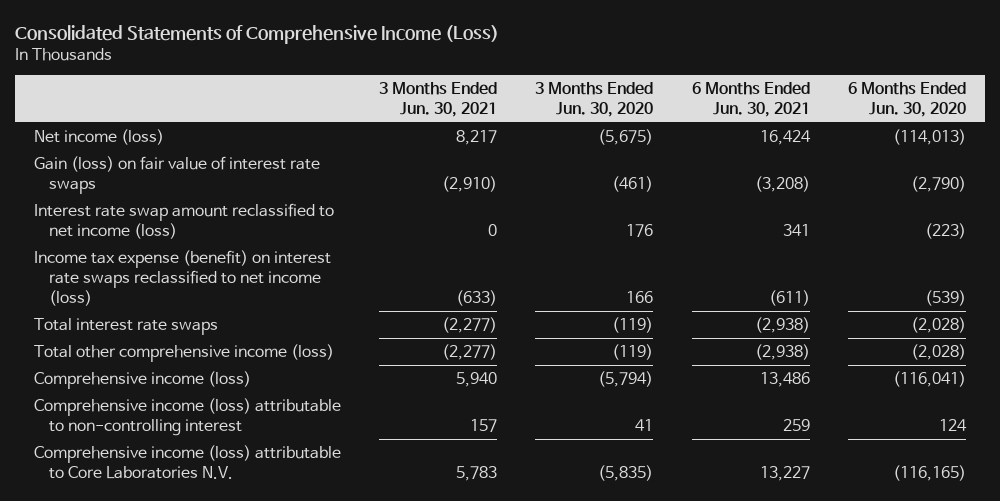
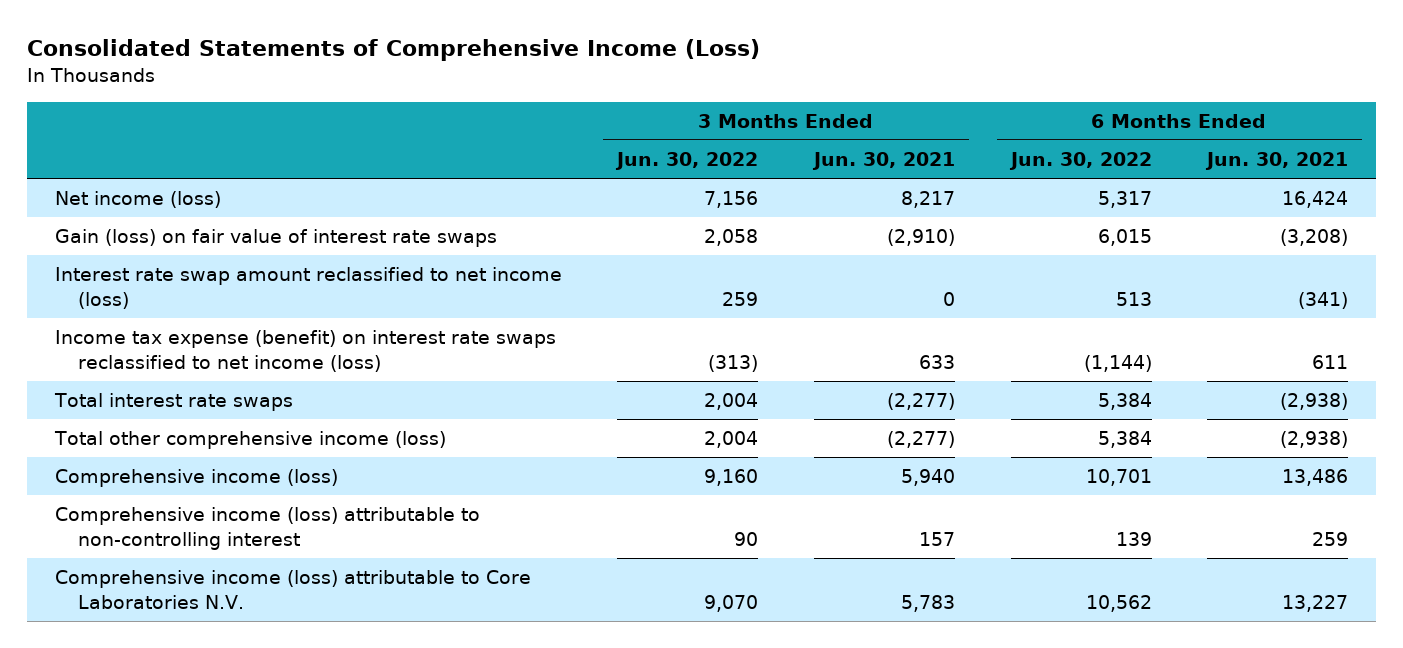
[535,82,654,118] 3 Months Ended Jun. 30, 2020 -> none
[847,82,966,118] 6 Months Ended Jun. 30, 2020 -> none
none -> [615,152,759,171] Jun. 30, 2022
none -> [1008,152,1152,171] Jun. 30, 2022
[782,224,810,237] 341 -> [1298,291,1349,309] (341)
[456,289,498,306] (633) -> [918,354,955,369] 633
[768,289,810,306] (611) -> [1312,354,1349,369] 611

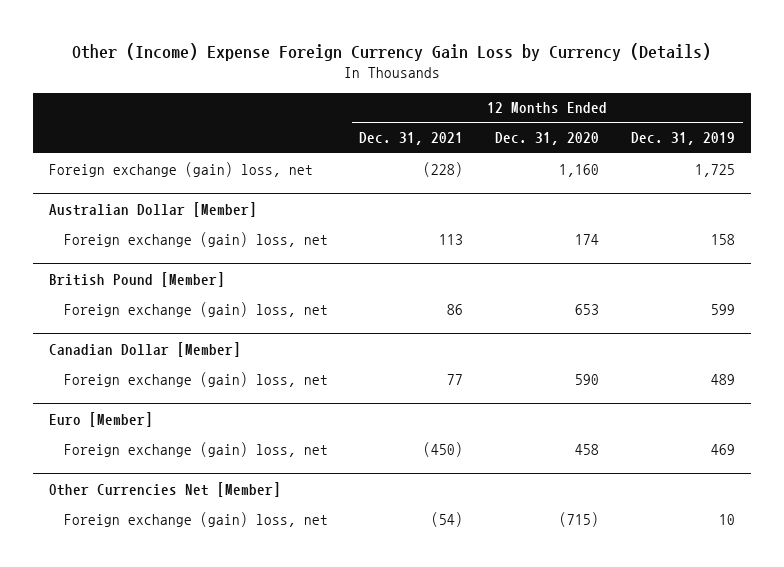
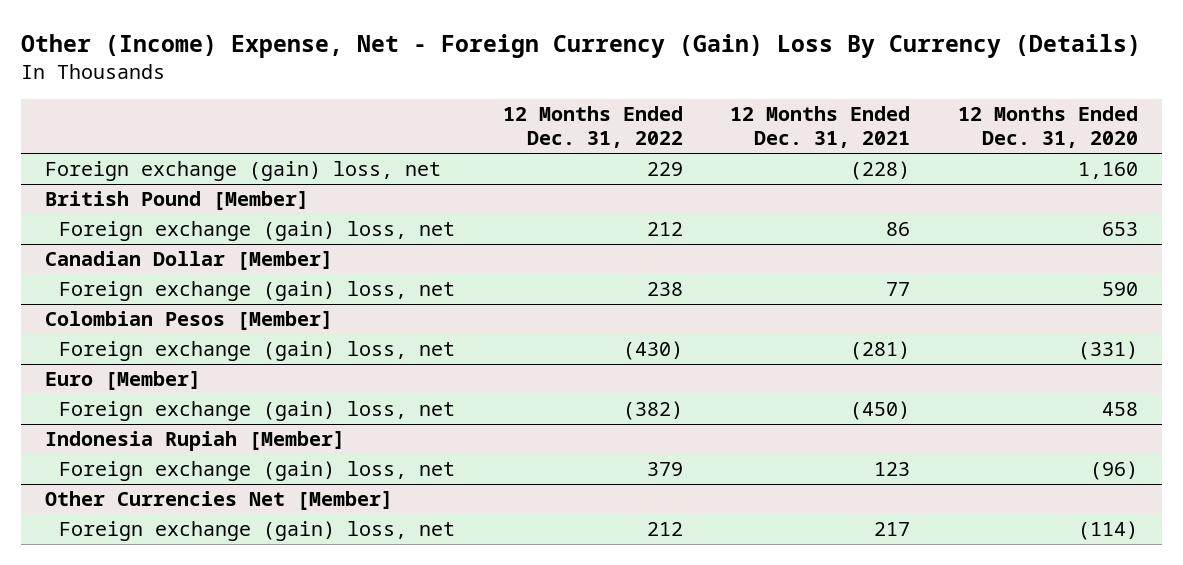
[71,42,711,61] Other (Income) Expense Foreign Currency Gain Loss by Currency (Details) -> [20,33,1141,58] Other (Income) Expense, Net - Foreign Currency (Gain) Loss By Currency (Details)
[630,132,735,146] Dec. 31, 2019 -> none
none -> [502,106,683,149] 12 Months Ended Dec. 31, 2022
[49,201,258,217] Australian Dollar [Member] -> none
[63,231,328,247] Foreign exchange (gain) loss, net -> none
none -> [44,311,333,331] Colombian Pesos [Member]
none -> [59,341,456,362] Foreign exchange (gain) loss, net
none -> [44,431,345,452] Indonesia Rupiah [Member]
none -> [59,461,456,482] Foreign exchange (gain) loss, net
[431,511,464,527] (54) -> [874,522,911,537] 217
[559,511,600,527] (715) -> [1078,521,1139,541] (114)

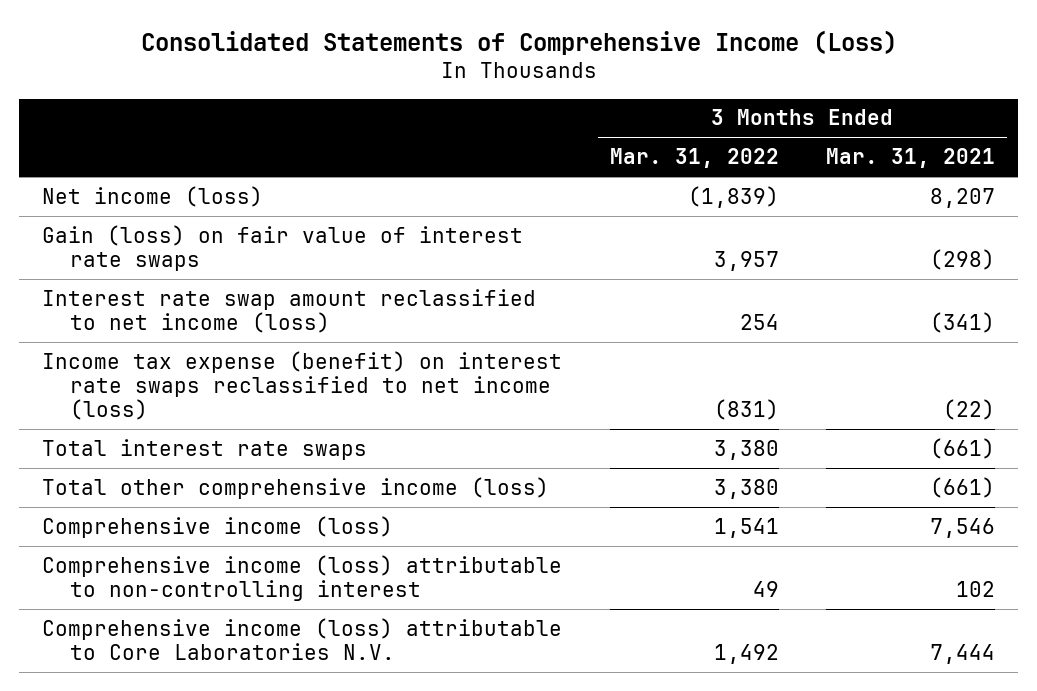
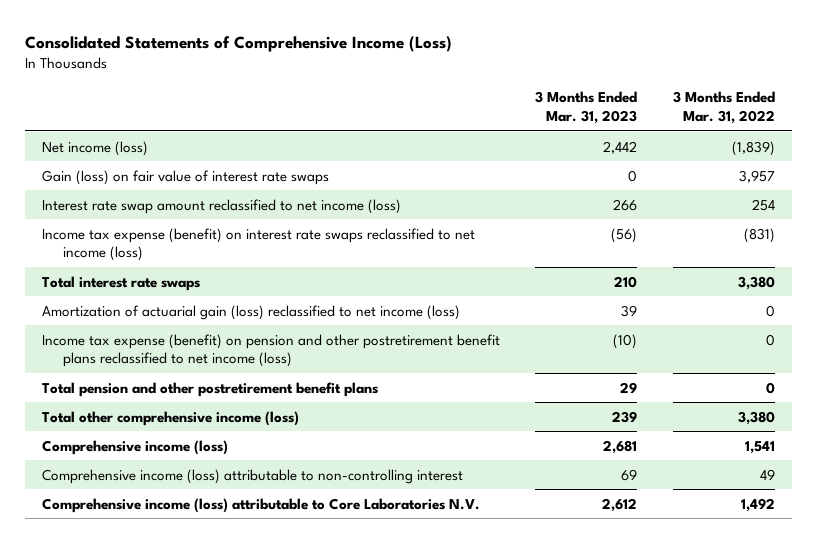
[825,148,995,169] Mar. 31, 2021 -> none
none -> [535,91,638,124] 3 Months Ended Mar. 31, 2023
none -> [42,304,461,320] Amortization of actuarial gain (loss) reclassified to net income (loss)
none -> [42,333,501,368] Income tax expense (benefit) on pension and other postretirement benefit plans reclassified to net income (loss)
none -> [42,381,379,397] Total pension and other postretirement benefit plans

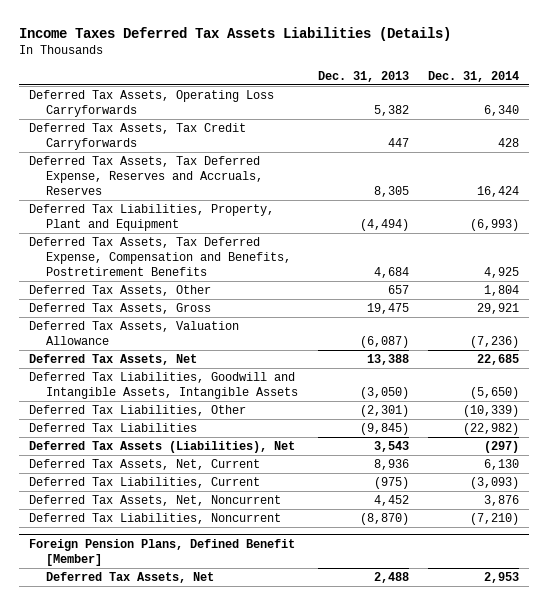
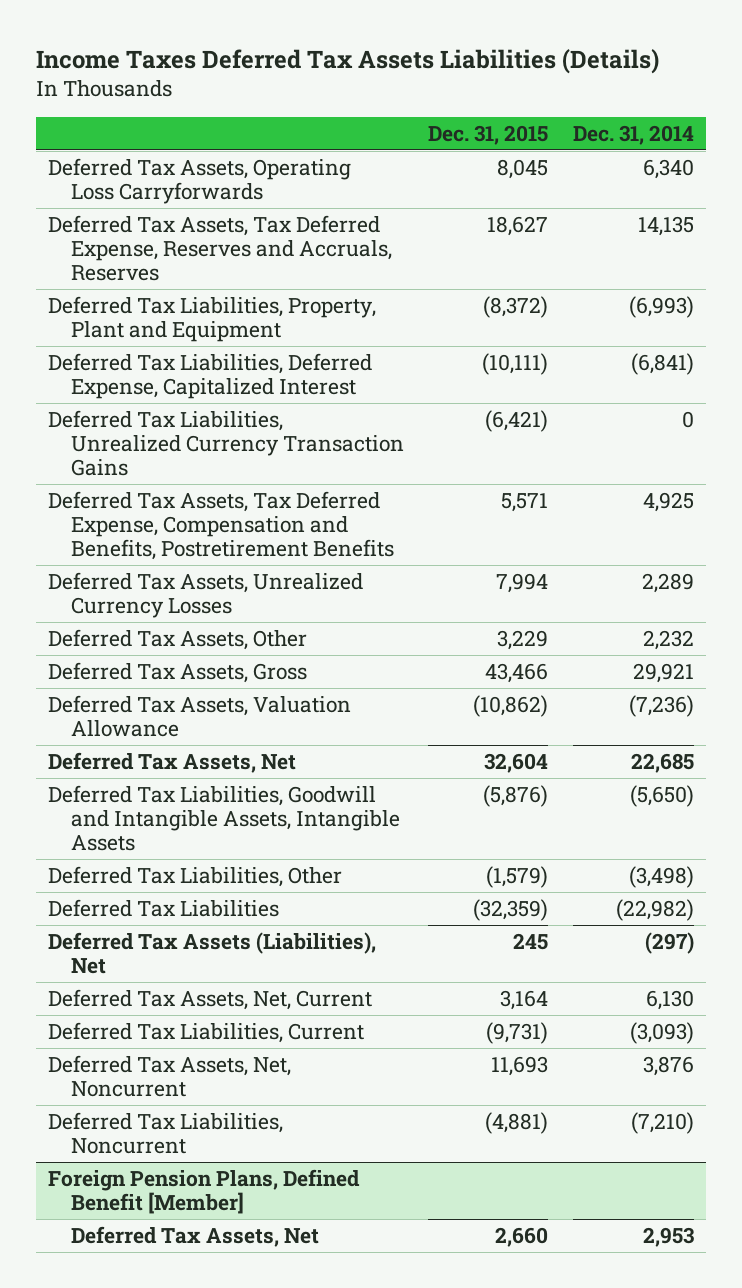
[317,70,409,82] Dec. 31, 2013 -> none
none -> [428,124,549,145] Dec. 31, 2015
[28,123,246,151] Deferred Tax Assets, Tax Credit Carryforwards -> none
[477,185,520,197] 16,424 -> [637,215,694,236] 14,135
none -> [48,352,373,400] Deferred Tax Liabilities, Deferred Expense, Capitalized Interest
none -> [48,409,404,477] Deferred Tax Liabilities, Unrealized Currency Transaction Gains
none -> [48,571,364,619] Deferred Tax Assets, Unrealized Currency Losses
[484,285,520,297] 1,804 -> [642,629,694,650] 2,232
[463,405,520,418] (10,339) -> [628,865,694,888] (3,498)

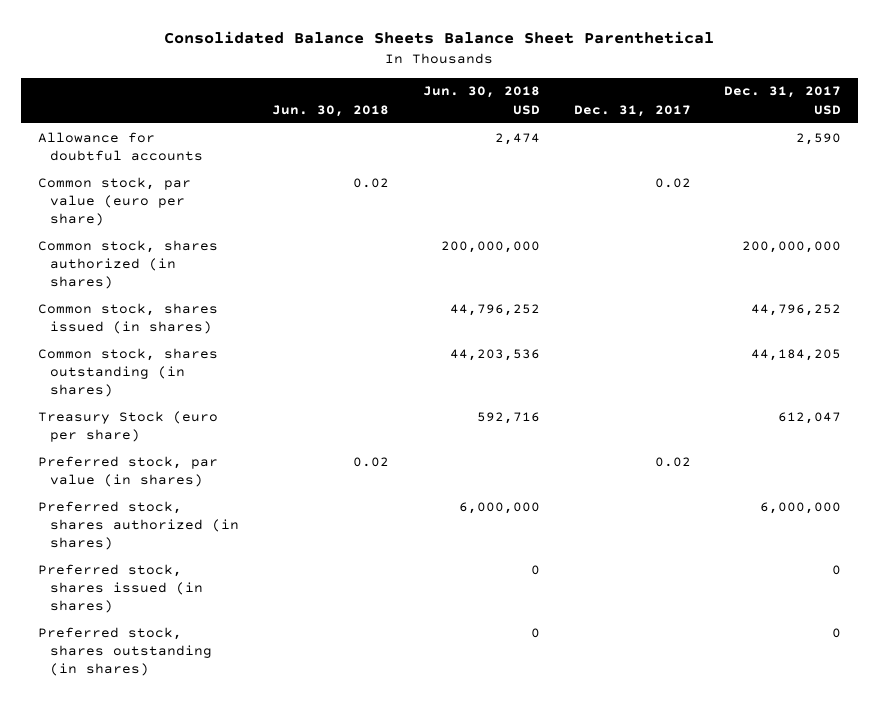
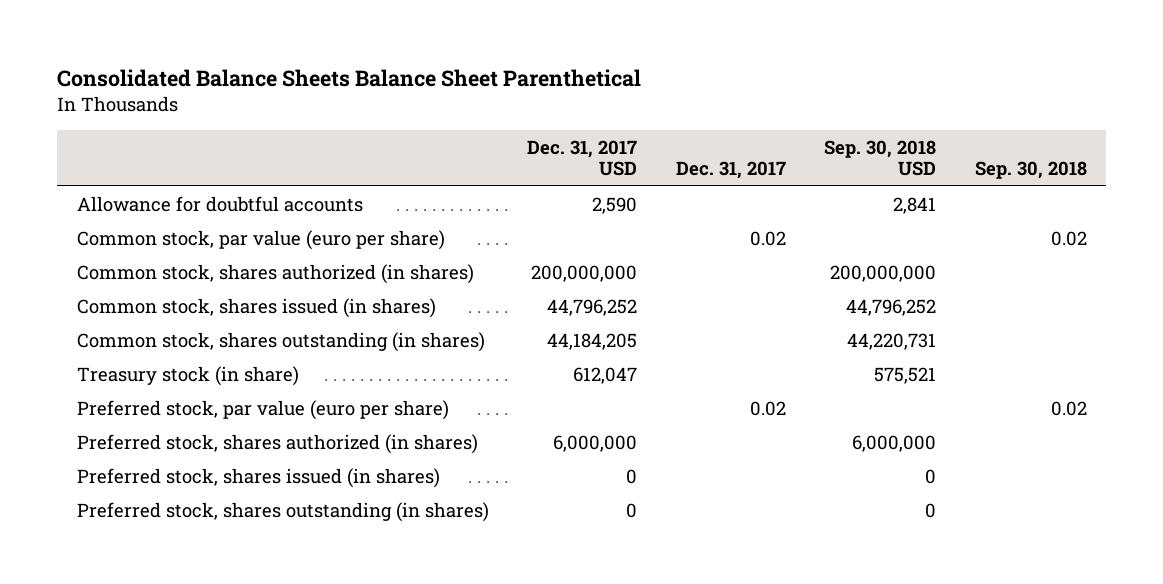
[272,104,390,117] Jun. 30, 2018 -> none
[422,86,540,115] Jun. 30, 2018 USD -> none
none -> [824,139,937,177] Sep. 30, 2018 USD
none -> [974,161,1087,180] Sep. 30, 2018
[37,410,218,442] Treasury Stock (euro per share) -> [76,365,299,386] Treasury stock (in share)
[37,455,218,487] Preferred stock, par value (in shares) -> [76,399,449,420] Preferred stock, par value (euro per share)

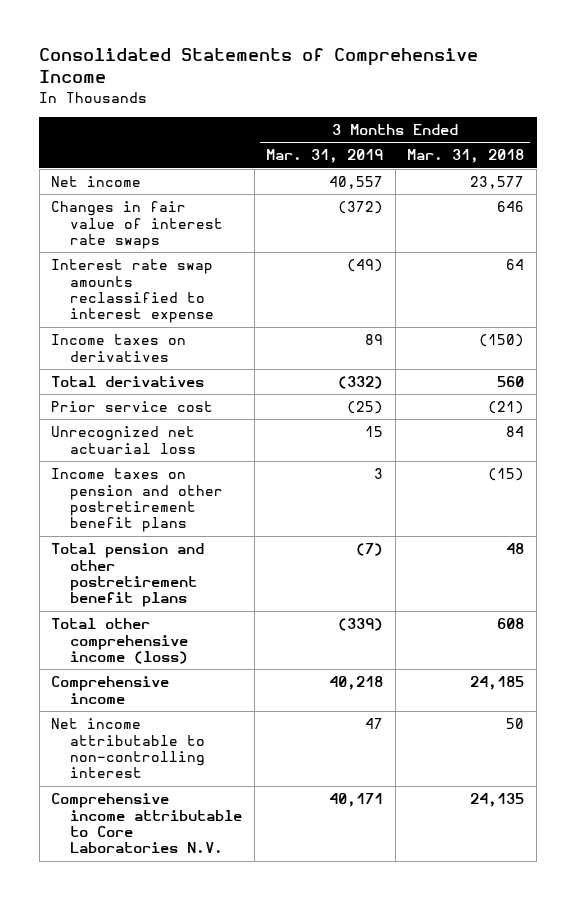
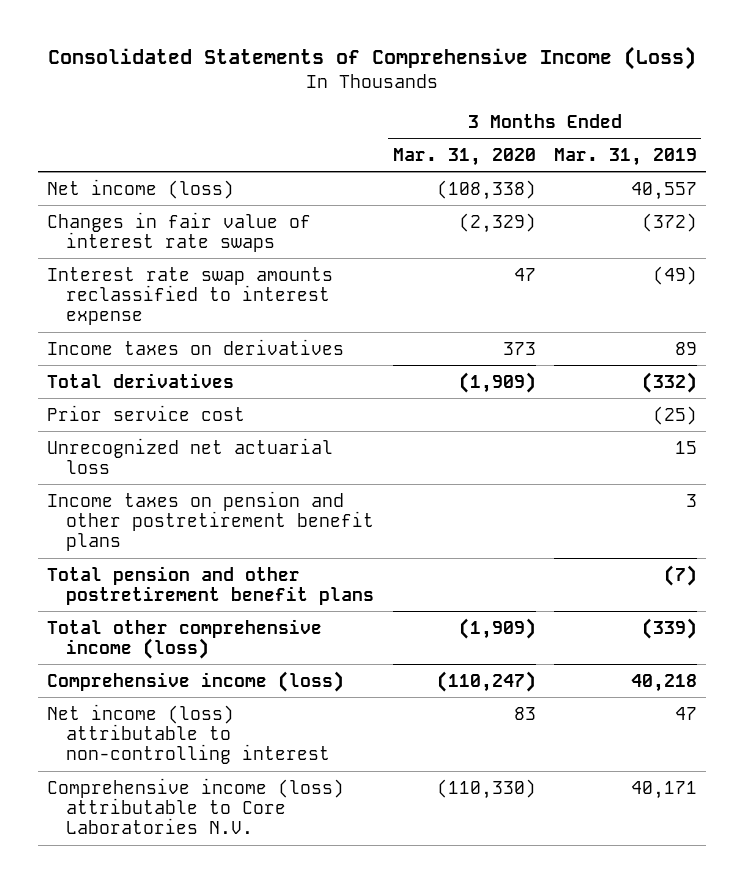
[39,48,479,84] Consolidated Statements of Comprehensive Income -> [47,46,696,71] Consolidated Statements of Comprehensive Income (Loss)
[407,149,525,164] Mar. 31, 2018 -> none
none -> [392,147,536,166] Mar. 31, 2020
[51,176,142,188] Net income -> [46,178,234,199] Net income (loss)
[51,676,170,704] Comprehensive income -> [46,670,344,692] Comprehensive income (loss)
[51,718,206,779] Net income attributable to non-controlling interest -> [46,703,331,765] Net income (loss) attributable to non-controlling interest
[51,793,243,854] Comprehensive income attributable to Core Laboratories N.V. -> [46,777,344,835] Comprehensive income (loss) attributable to Core Laboratories N.V.

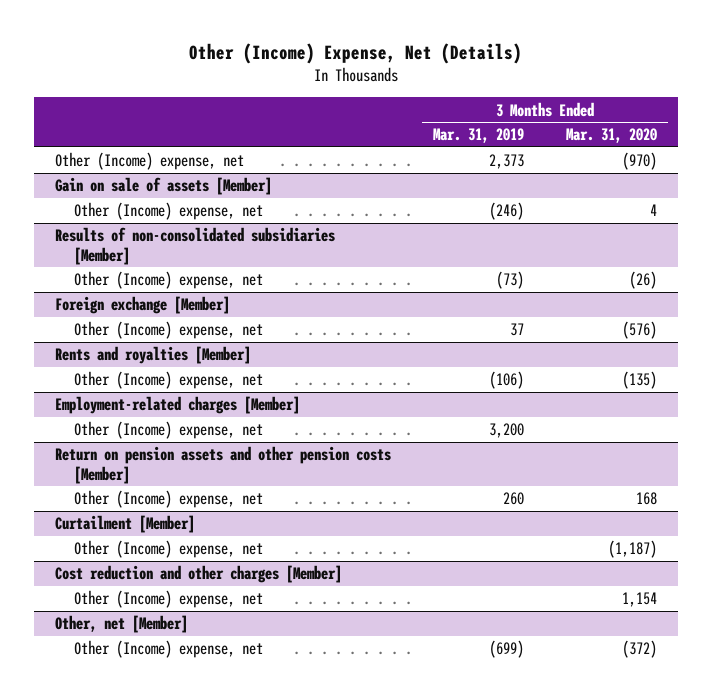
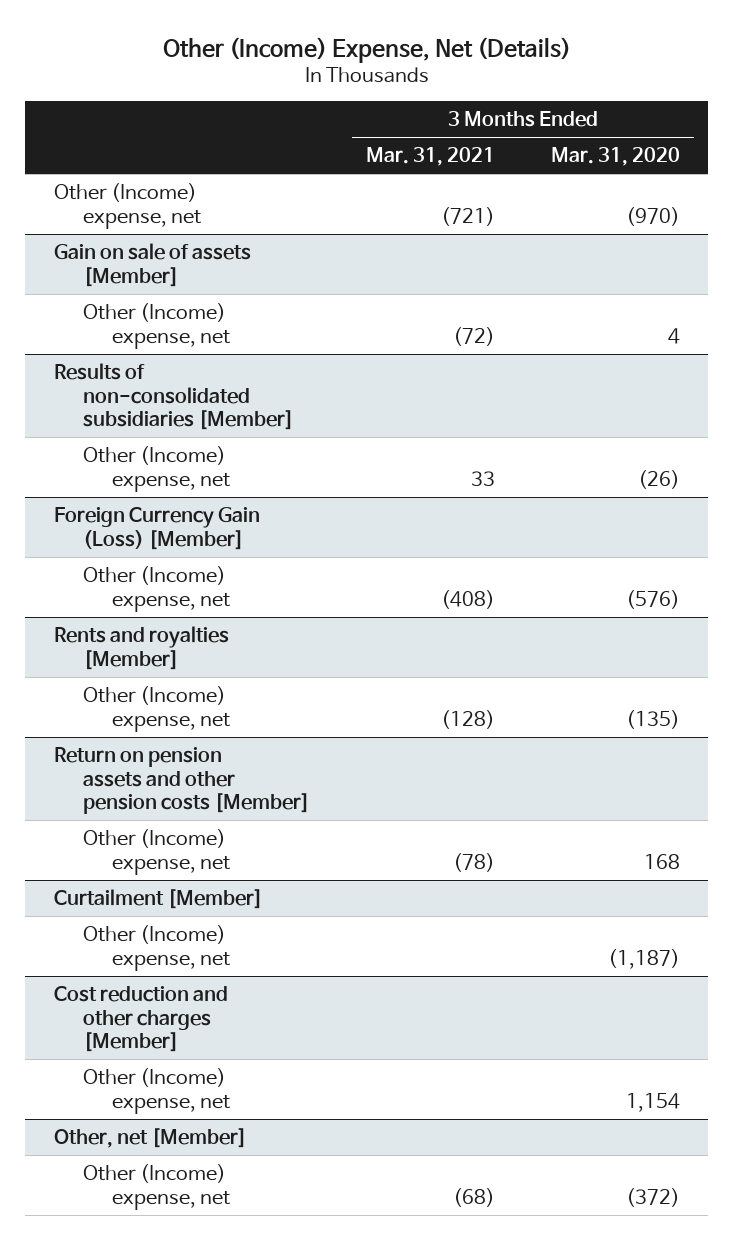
[433,128,525,144] Mar. 31, 2019 -> none
none -> [365,147,495,167] Mar. 31, 2021
[54,296,230,315] Foreign exchange [Member] -> [53,506,260,550] Foreign Currency Gain (Loss) [Member]
[54,396,300,415] Employment-related charges [Member] -> none
[73,421,263,440] Other (Income) expense, net -> none

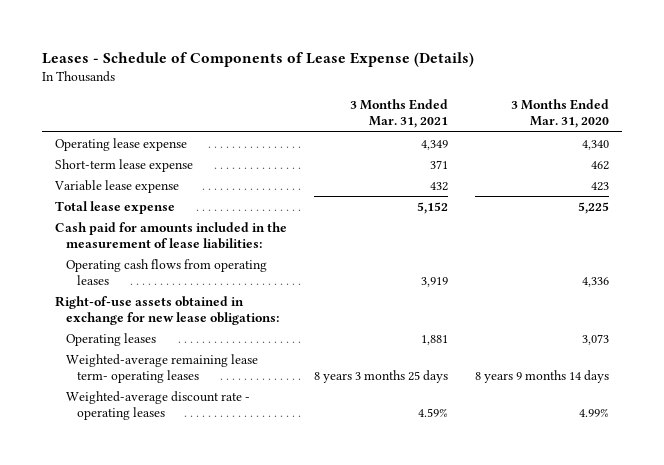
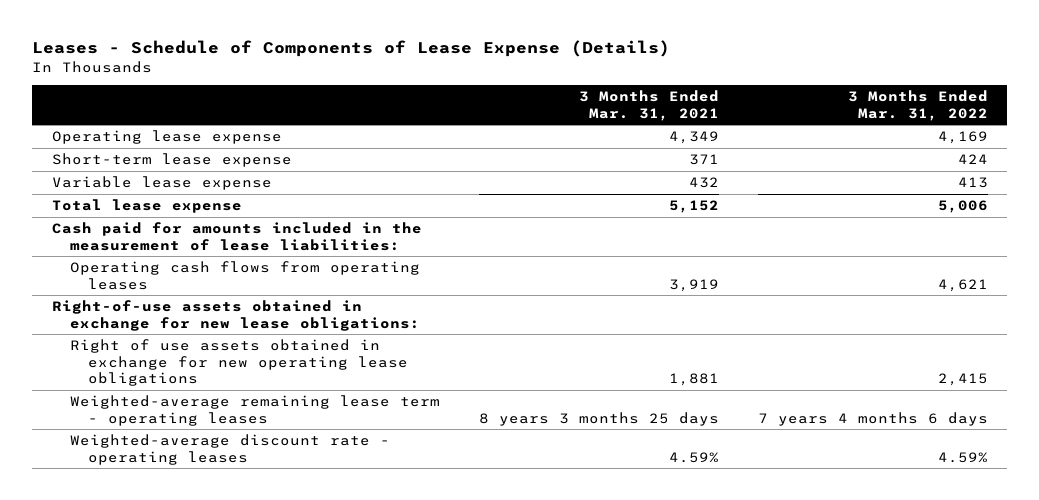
[510,98,609,129] 3 Months Ended Mar. 31, 2020 -> none
none -> [847,90,988,121] 3 Months Ended Mar. 31, 2022
[66,332,157,346] Operating leases -> [69,339,408,387] Right of use assets obtained in exchange for new operating lease obligations
[66,353,259,384] Weighted-average remaining lease term- operating leases -> [69,395,440,426] Weighted-average remaining lease term - operating leases

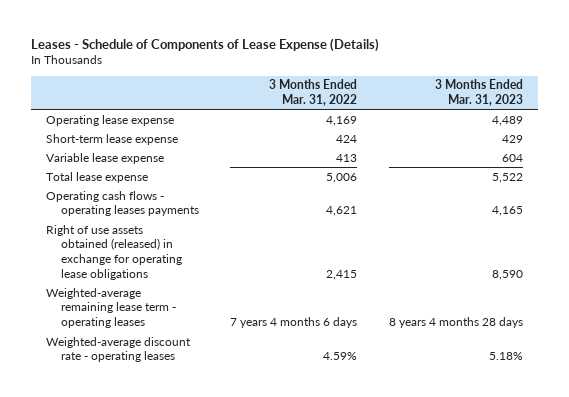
[578,90,719,121] 3 Months Ended Mar. 31, 2021 -> none
none -> [434,79,523,107] 3 Months Ended Mar. 31, 2023
[51,222,422,251] Cash paid for amounts included in the measurement of lease liabilities: -> none
[51,300,420,331] Right-of-use assets obtained in exchange for new lease obligations: -> none
[69,261,420,290] Operating cash flows from operating leases -> [46,190,200,217] Operating cash flows - operating leases payments
[69,339,408,387] Right of use assets obtained in exchange for new operating lease obligations -> [46,224,183,280] Right of use assets obtained (released) in exchange for operating lease obligations

